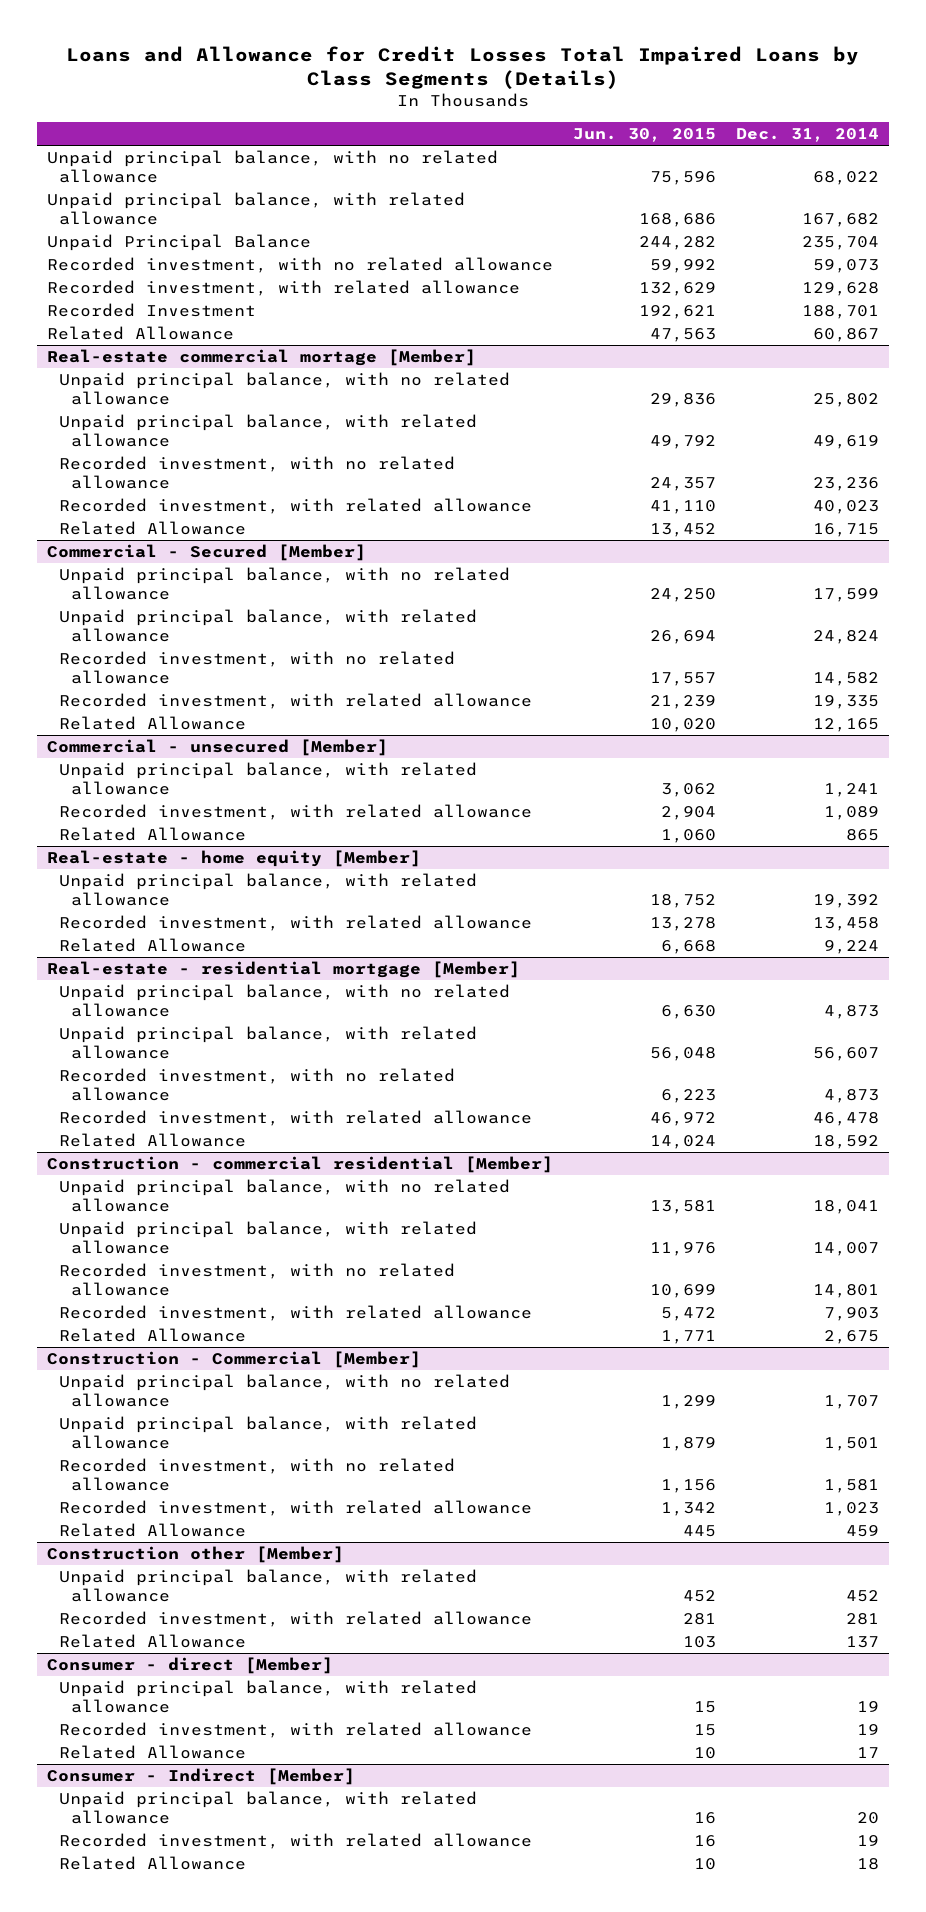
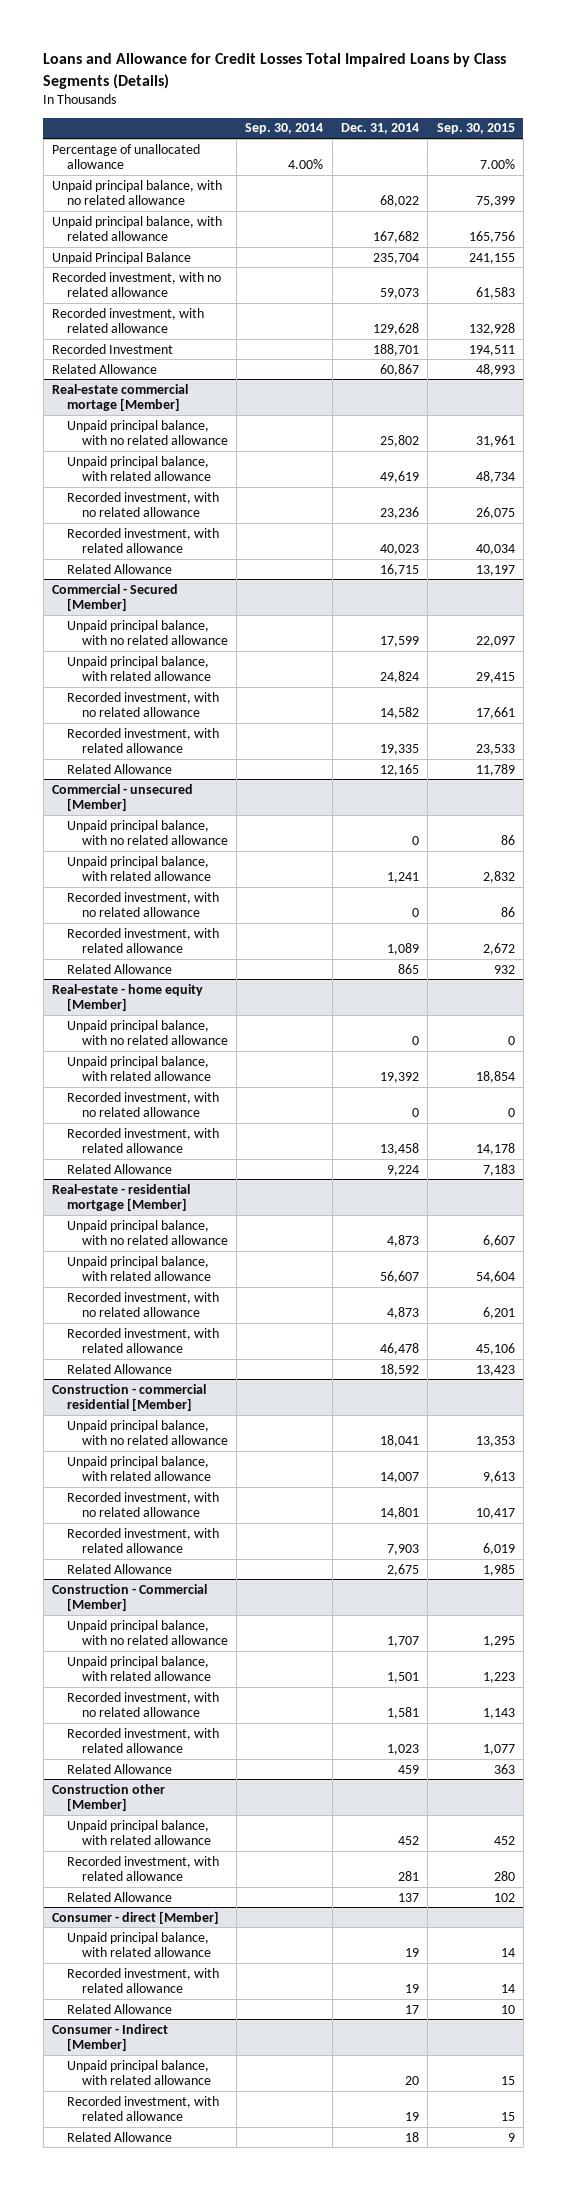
[572,128,716,143] Jun. 30, 2015 -> none
none -> [245,123,324,135] Sep. 30, 2014
none -> [436,123,515,135] Sep. 30, 2015
none -> [51,143,200,170] Percentage of unallocated allowance
none -> [66,819,228,846] Unpaid principal balance, with no related allowance
none -> [66,891,219,918] Recorded investment, with no related allowance
none -> [66,1019,228,1046] Unpaid principal balance, with no related allowance
none -> [66,1091,219,1118] Recorded investment, with no related allowance

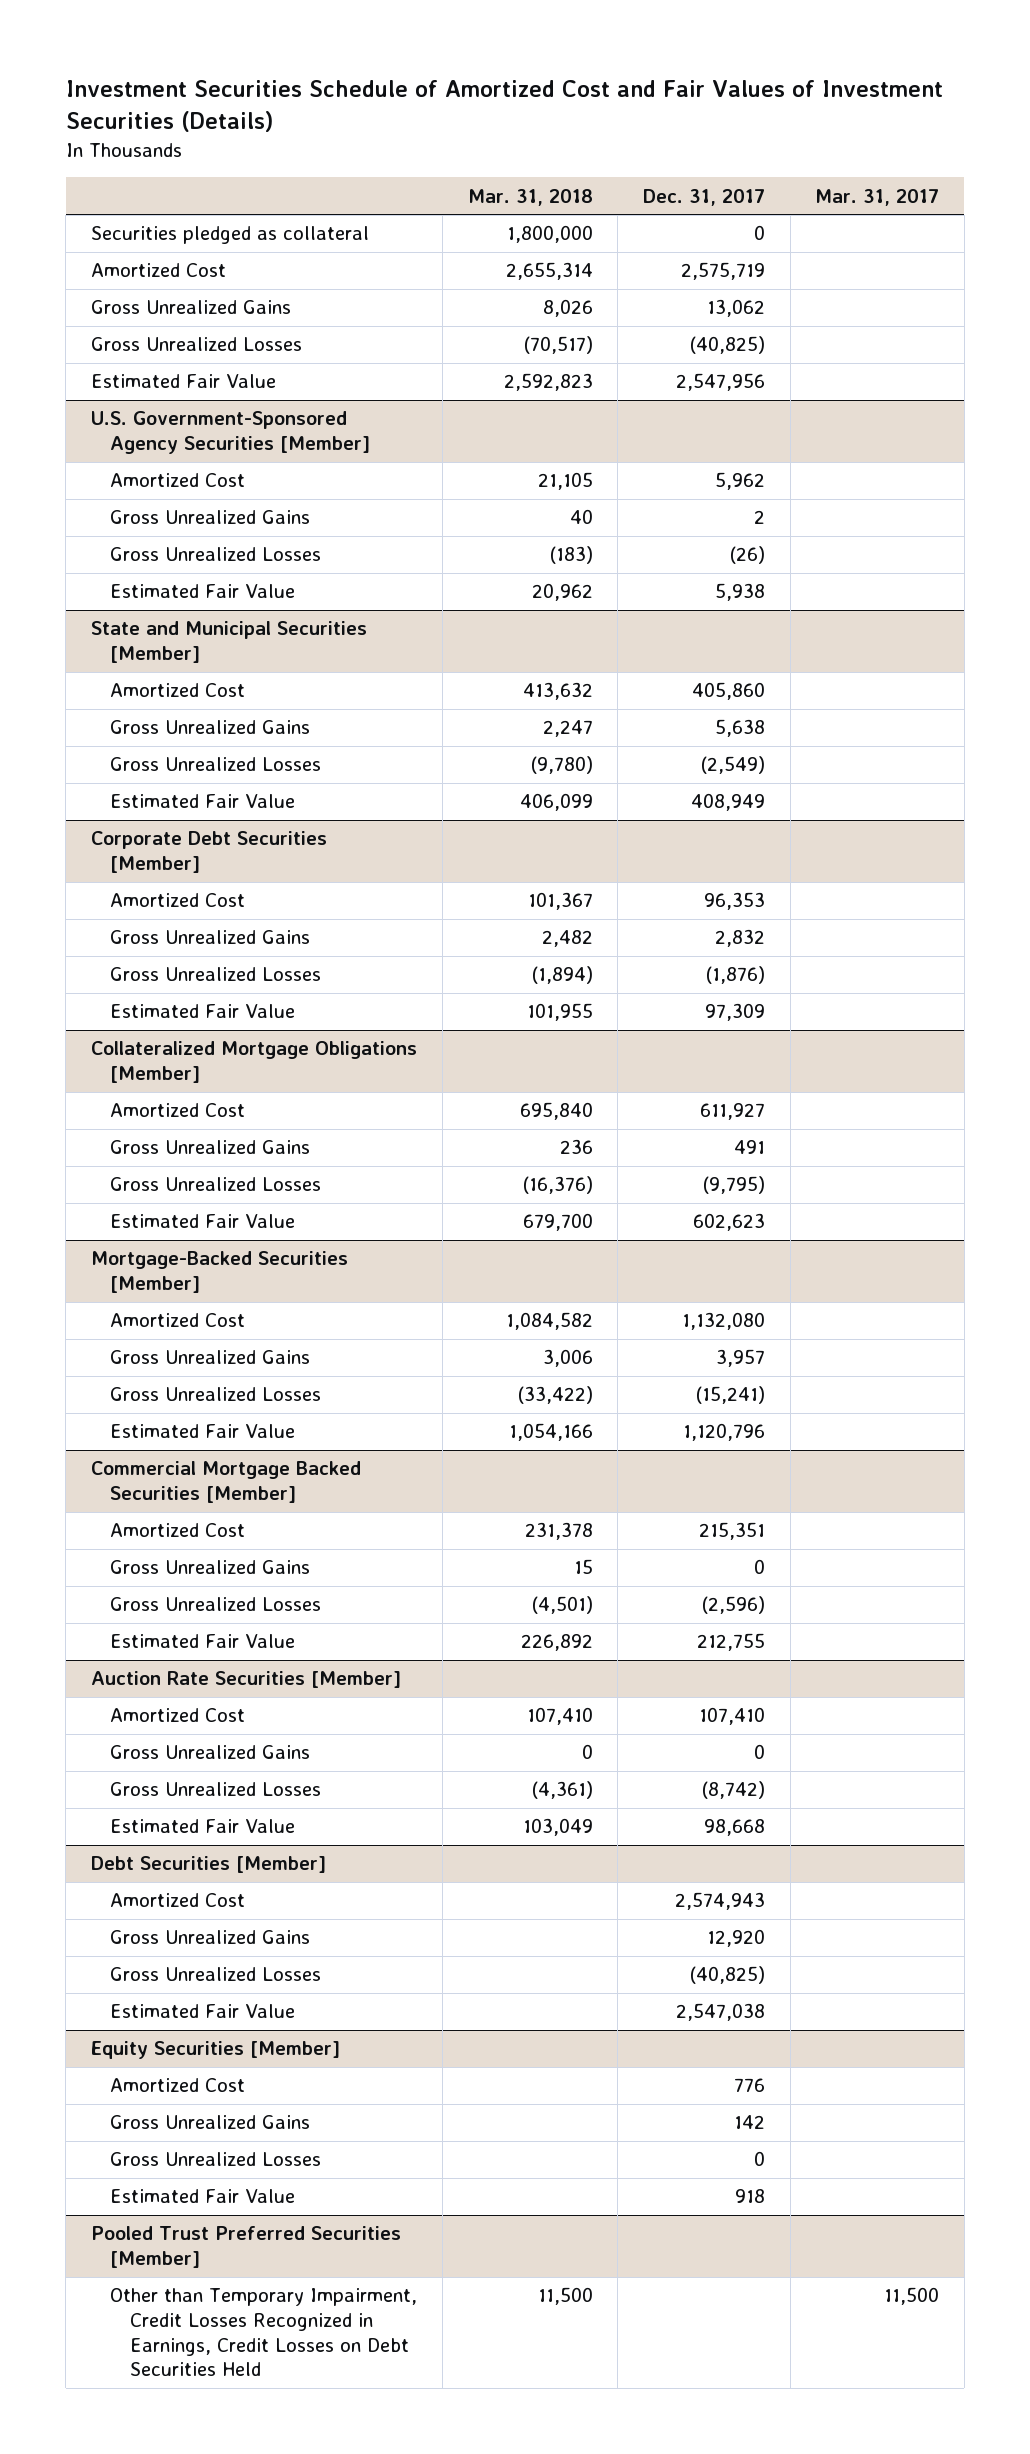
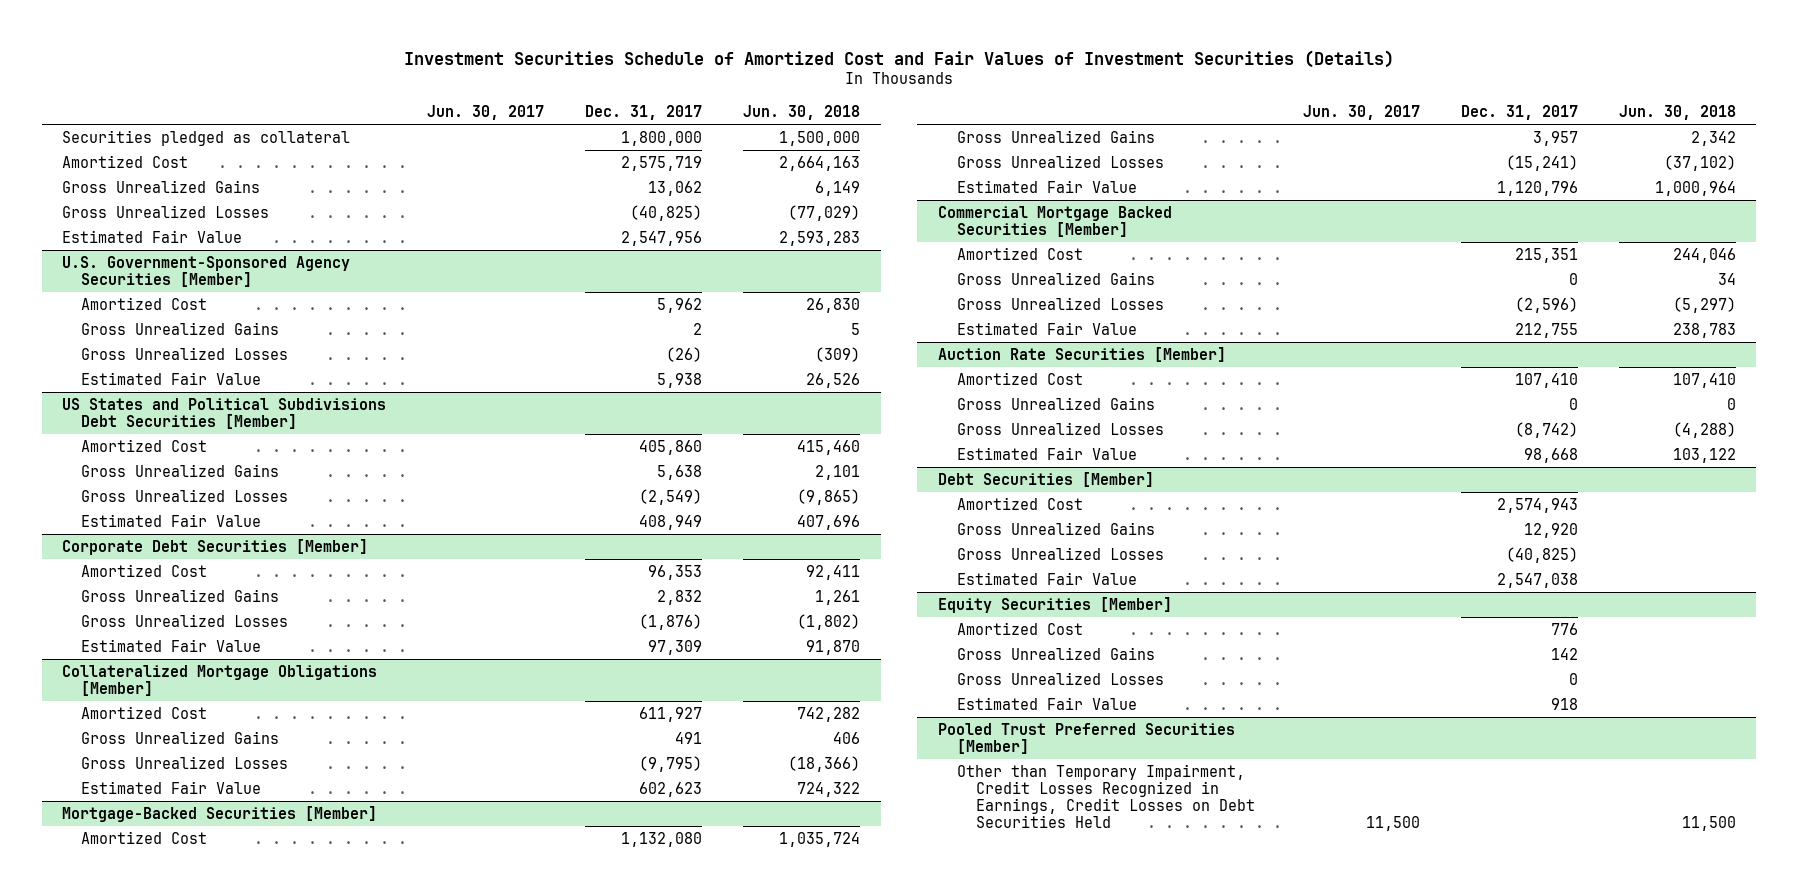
[467,188,593,206] Mar. 31, 2018 -> none
[815,188,940,206] Mar. 31, 2017 -> none
none -> [427,104,545,120] Jun. 30, 2017
none -> [743,104,861,120] Jun. 30, 2018
[754,225,766,241] 0 -> [621,131,703,147] 1,800,000
[90,621,367,664] State and Municipal Securities [Member] -> [62,398,387,430] US States and Political Subdivisions Debt Securities [Member]

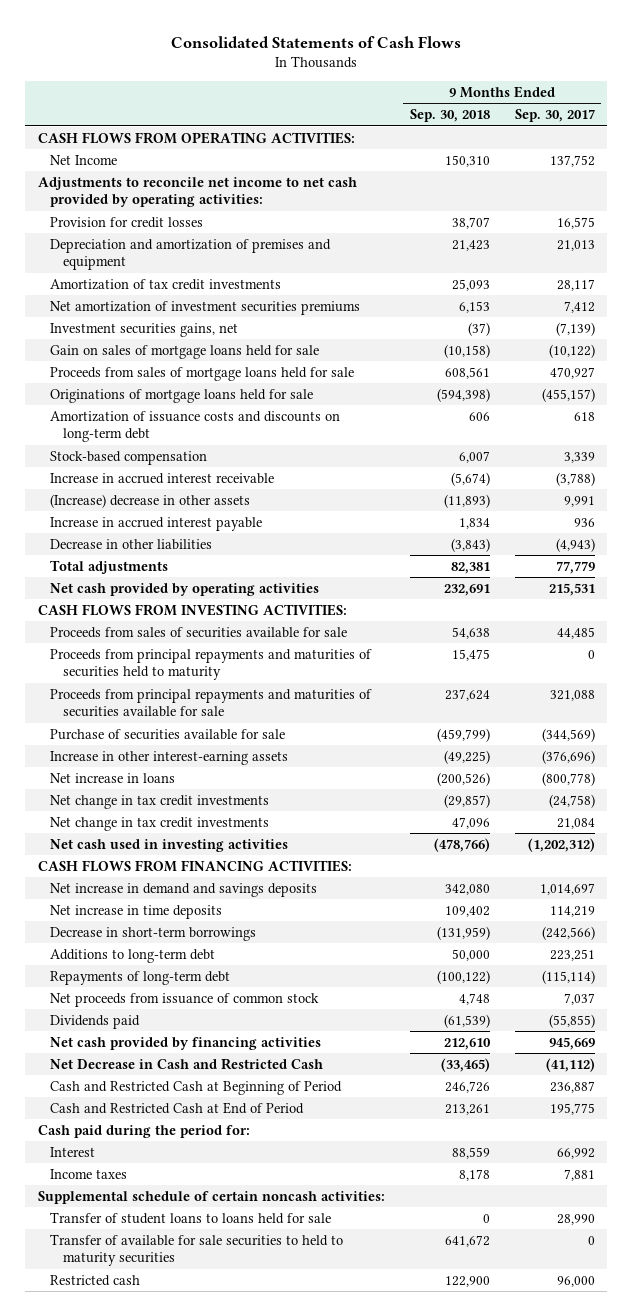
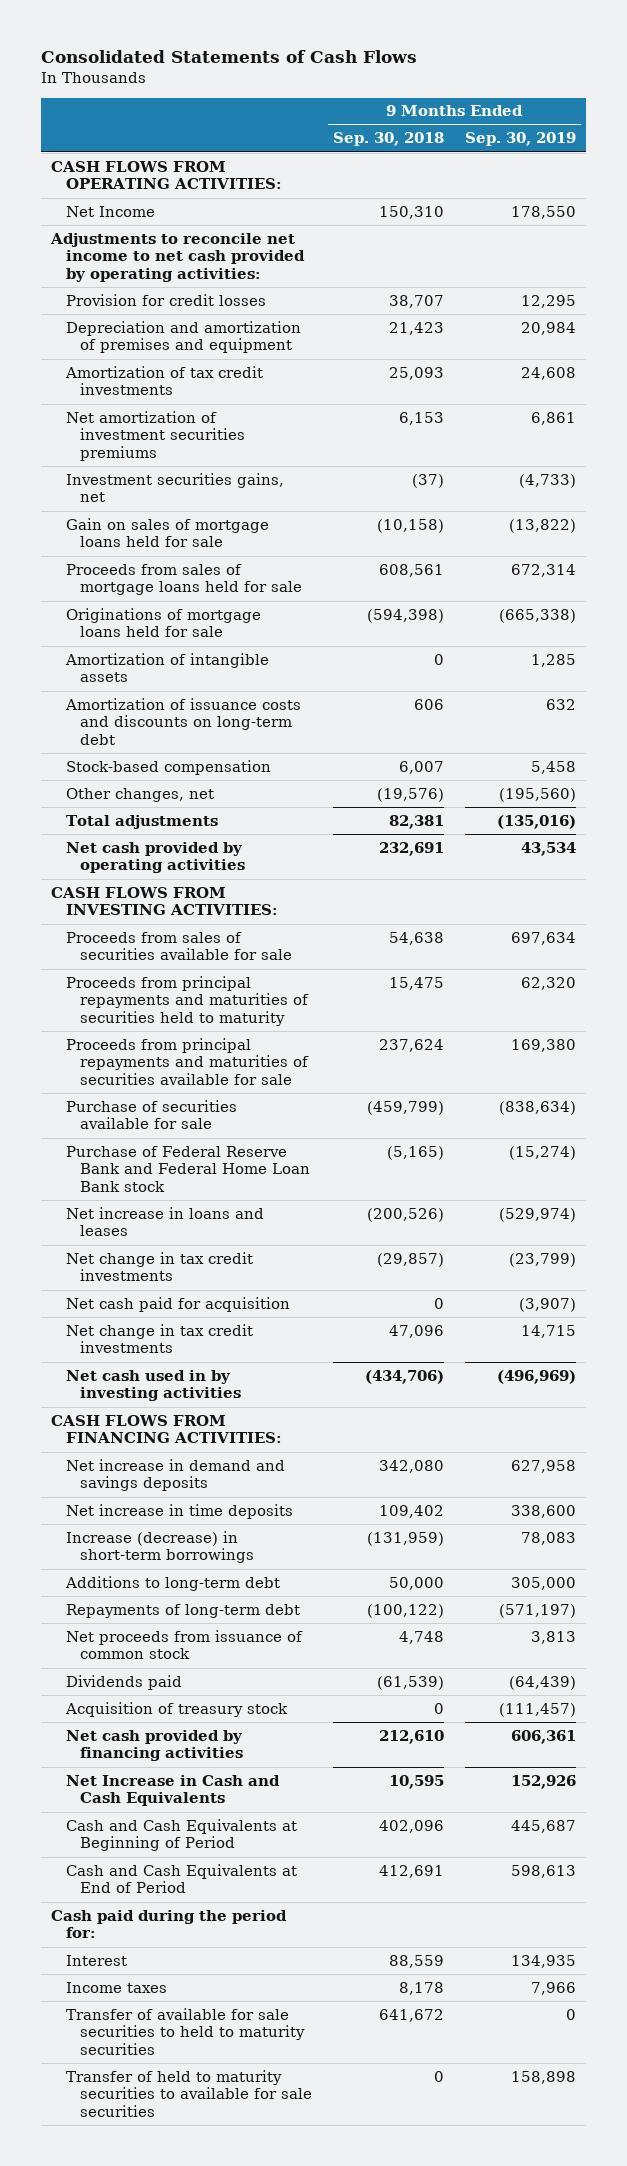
[514,109,595,123] Sep. 30, 2017 -> none
none -> [464,132,576,147] Sep. 30, 2019
none -> [64,652,269,683] Amortization of intangible assets
[50,472,275,484] Increase in accrued interest receivable -> none
[50,493,251,508] (Increase) decrease in other assets -> none
[50,516,263,531] Increase in accrued interest payable -> none
[50,538,213,550] Decrease in other liabilities -> none
none -> [65,787,214,802] Other changes, net
[50,750,289,765] Increase in other interest-earning assets -> none
none -> [65,1145,310,1192] Purchase of Federal Reserve Bank and Federal Home Loan Bank stock
[50,772,176,783] Net increase in loans -> [65,1206,264,1237] Net increase in loans and leases
none -> [65,1296,290,1312] Net cash paid for acquisition
[50,838,289,852] Net cash used in investing activities -> [65,1369,241,1402] Net cash used in by investing activities
[433,837,490,852] (478,766) -> [364,1369,444,1384] (434,706)
[50,926,257,941] Decrease in short-term borrowings -> [65,1530,254,1564] Increase (decrease) in short-term borrowings
none -> [64,1701,288,1717] Acquisition of treasury stock
[50,1057,324,1070] Net Decrease in Cash and Restricted Cash -> [65,1774,280,1807] Net Increase in Cash and Cash Equivalents
[440,1057,490,1072] (33,465) -> [388,1774,444,1789] 10,595
[50,1080,343,1095] Cash and Restricted Cash at Beginning of Period -> [65,1818,297,1852] Cash and Cash Equivalents at Beginning of Period
[444,1080,490,1093] 246,726 -> [378,1819,444,1833] 402,096
[50,1101,305,1114] Cash and Restricted Cash at End of Period -> [65,1863,297,1894] Cash and Cash Equivalents at End of Period
[444,1103,490,1115] 213,261 -> [378,1864,444,1878] 412,691
[37,1190,385,1204] Supplemental schedule of certain noncash activities: -> none
[50,1211,332,1224] Transfer of student loans to loans held for sale -> none
[50,1274,141,1286] Restricted cash -> none
none -> [65,2069,312,2117] Transfer of held to maturity securities to available for sale securities

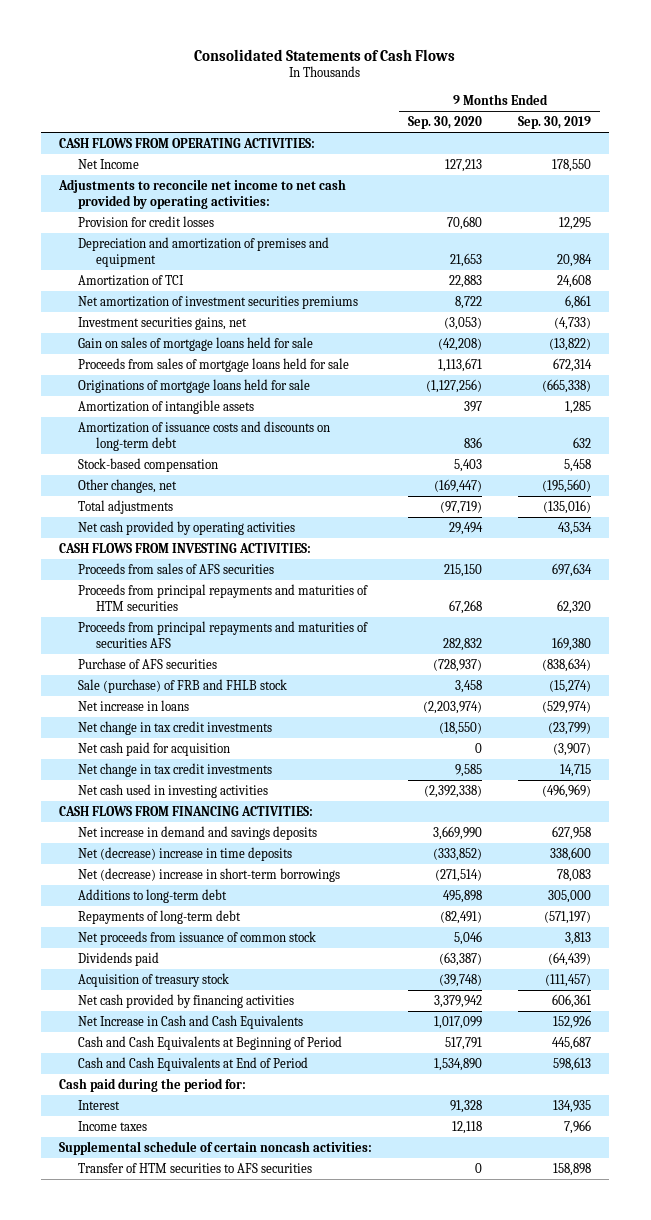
[332,132,444,147] Sep. 30, 2018 -> none
none -> [408,115,483,129] Sep. 30, 2020
[64,365,263,396] Amortization of tax credit investments -> [77,274,184,286] Amortization of TCI
[65,931,292,961] Proceeds from sales of securities available for sale -> [77,562,274,574] Proceeds from sales of AFS securities
[65,975,309,1026] Proceeds from principal repayments and maturities of securities held to maturity -> [77,583,368,611] Proceeds from principal repayments and maturities of HTM securities
[65,1037,309,1085] Proceeds from principal repayments and maturities of securities available for sale -> [77,620,368,648] Proceeds from principal repayments and maturities of securities AFS
[65,1099,237,1130] Purchase of securities available for sale -> [77,657,217,669] Purchase of AFS securities
[65,1145,310,1192] Purchase of Federal Reserve Bank and Federal Home Loan Bank stock -> [77,678,287,693] Sale (purchase) of FRB and FHLB stock
[65,1206,264,1237] Net increase in loans and leases -> [77,699,189,711] Net increase in loans
[65,1369,241,1402] Net cash used in by investing activities -> [77,783,268,798] Net cash used in investing activities
[65,1503,293,1519] Net increase in time deposits -> [77,846,292,861] Net (decrease) increase in time deposits
[65,1530,254,1564] Increase (decrease) in short-term borrowings -> [77,867,340,882] Net (decrease) increase in short-term borrowings
[65,2007,305,2055] Transfer of available for sale securities to held to maturity securities -> none
none -> [59,1140,373,1155] Supplemental schedule of certain noncash activities:
[65,2069,312,2117] Transfer of held to maturity securities to available for sale securities -> [77,1162,312,1173] Transfer of HTM securities to AFS securities

